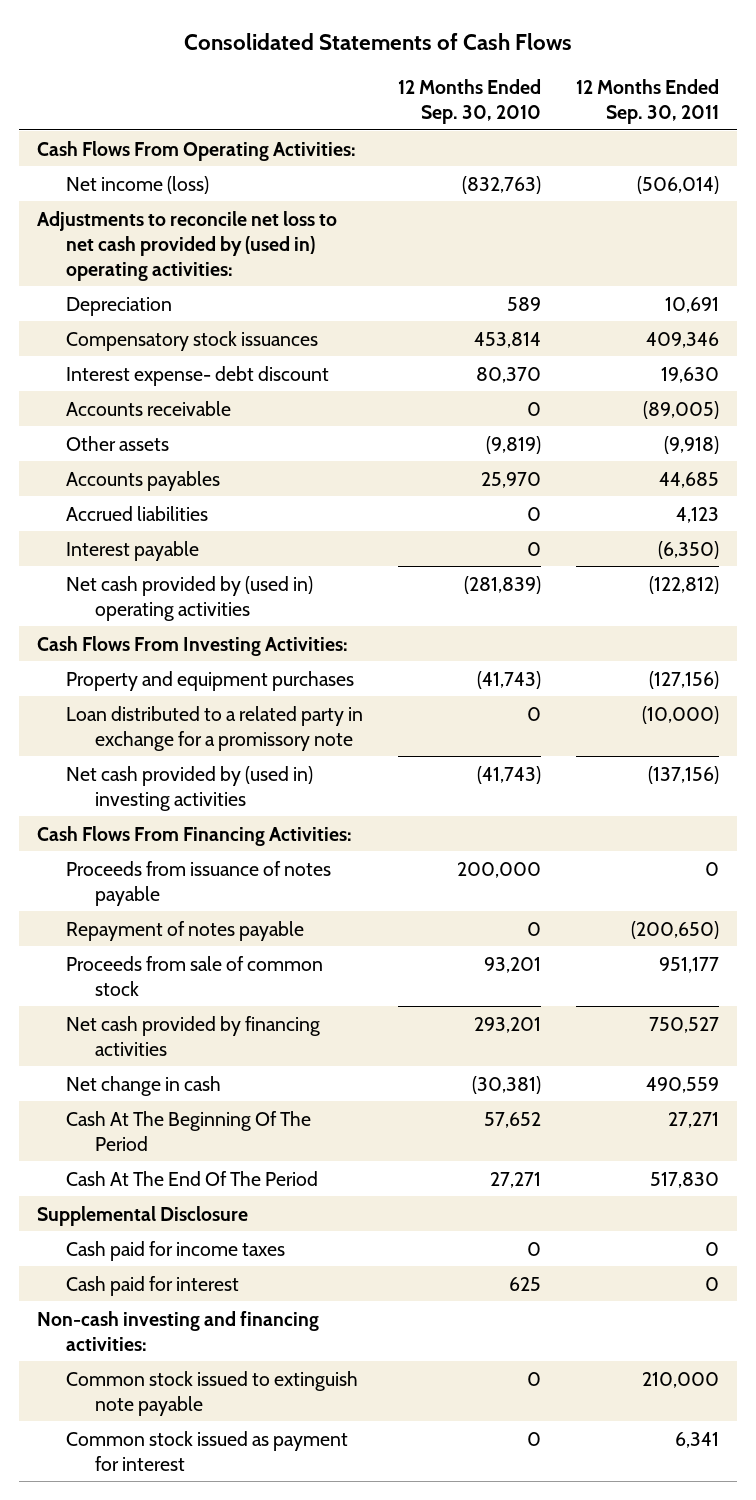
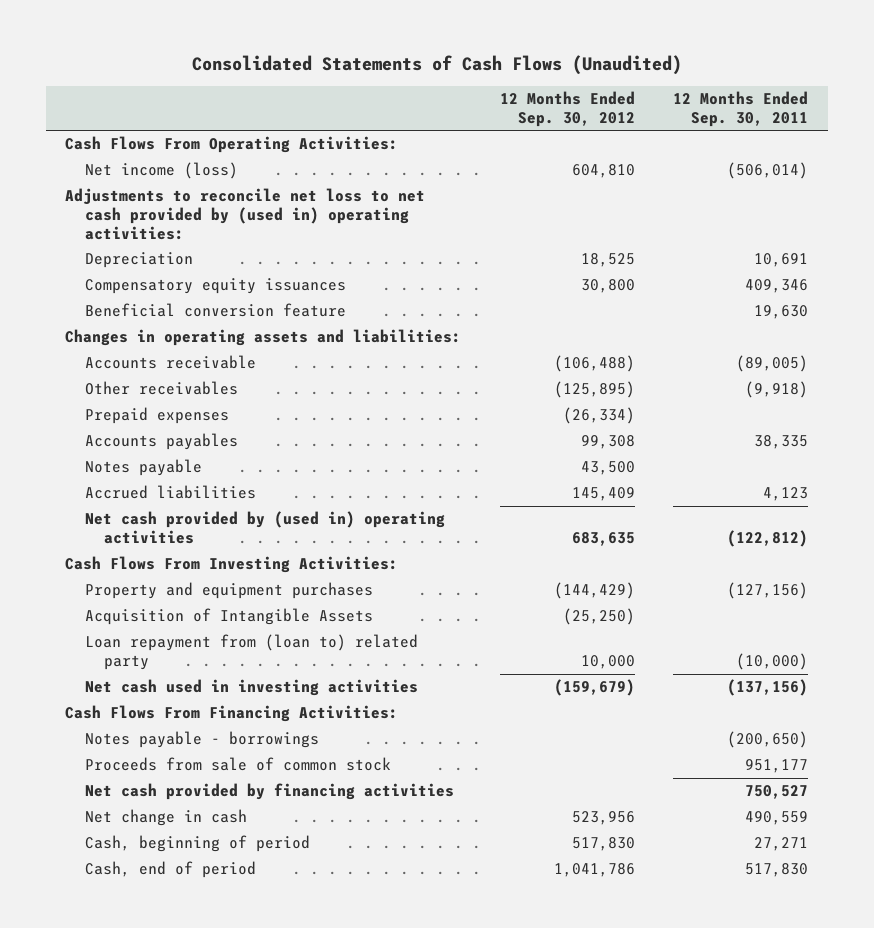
[184,32,573,50] Consolidated Statements of Cash Flows -> [191,55,682,76] Consolidated Statements of Cash Flows (Unaudited)
[398,79,542,125] 12 Months Ended Sep. 30, 2010 -> none
none -> [499,91,635,127] 12 Months Ended Sep. 30, 2012
[65,330,318,351] Compensatory stock issuances -> [84,278,346,295] Compensatory equity issuances
[65,365,329,386] Interest expense- debt discount -> [84,303,346,318] Beneficial conversion feature
none -> [65,329,462,347] Changes in operating assets and liabilities:
[65,435,169,451] Other assets -> [84,381,238,396] Other receivables
none -> [84,407,229,425] Prepaid expenses
[659,471,720,488] 44,685 -> [754,435,809,450] 38,335
none -> [84,459,202,477] Notes payable
[65,540,199,561] Interest payable -> none
none -> [84,608,373,626] Acquisition of Intangible Assets
[65,705,363,751] Loan distributed to a related party in exchange for a promissory note -> [84,634,418,671] Loan repayment from (loan to) related party
[65,765,313,811] Net cash provided by (used in) investing activities -> [84,679,418,697] Net cash used in investing activities
[65,860,331,906] Proceeds from issuance of notes payable -> none
[65,920,304,941] Repayment of notes payable -> [84,731,319,749] Notes payable - borrowings
[37,1205,249,1226] Supplemental Disclosure -> none
[65,1240,285,1261] Cash paid for income taxes -> none
[65,1275,239,1296] Cash paid for interest -> none
[37,1310,320,1351] Non-cash investing and financing activities: -> none
[65,1370,358,1416] Common stock issued to extinguish note payable -> none
[65,1430,348,1471] Common stock issued as payment for interest -> none
[65,1110,311,1151] Cash At The Beginning Of The Period -> [84,835,310,853] Cash, beginning of period
[65,1170,318,1186] Cash At The End Of The Period -> [84,861,256,879] Cash, end of period

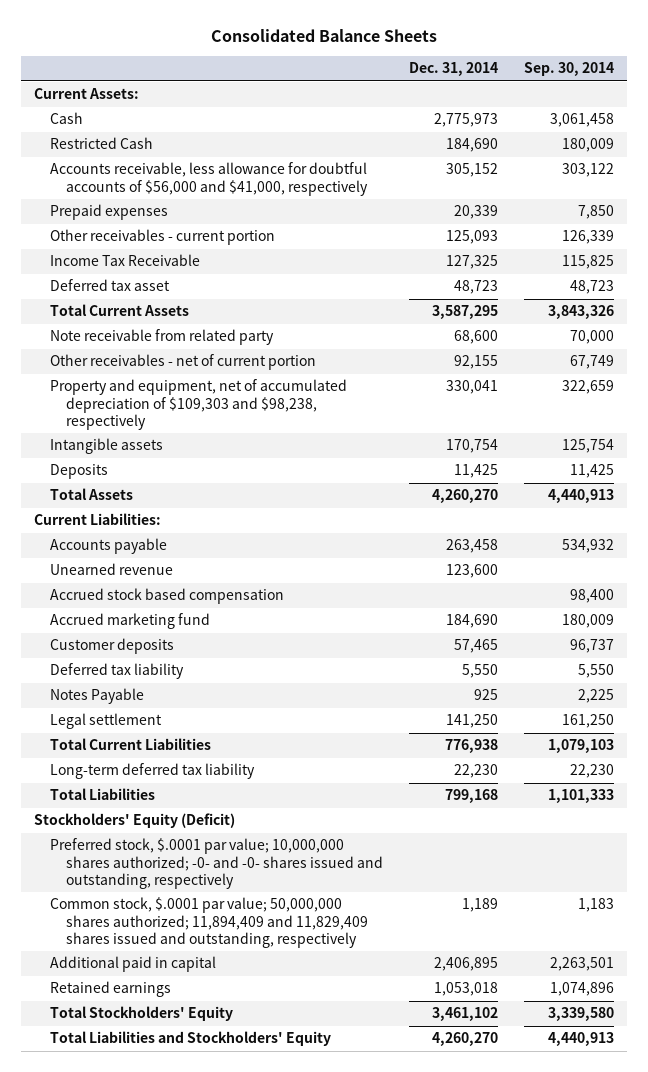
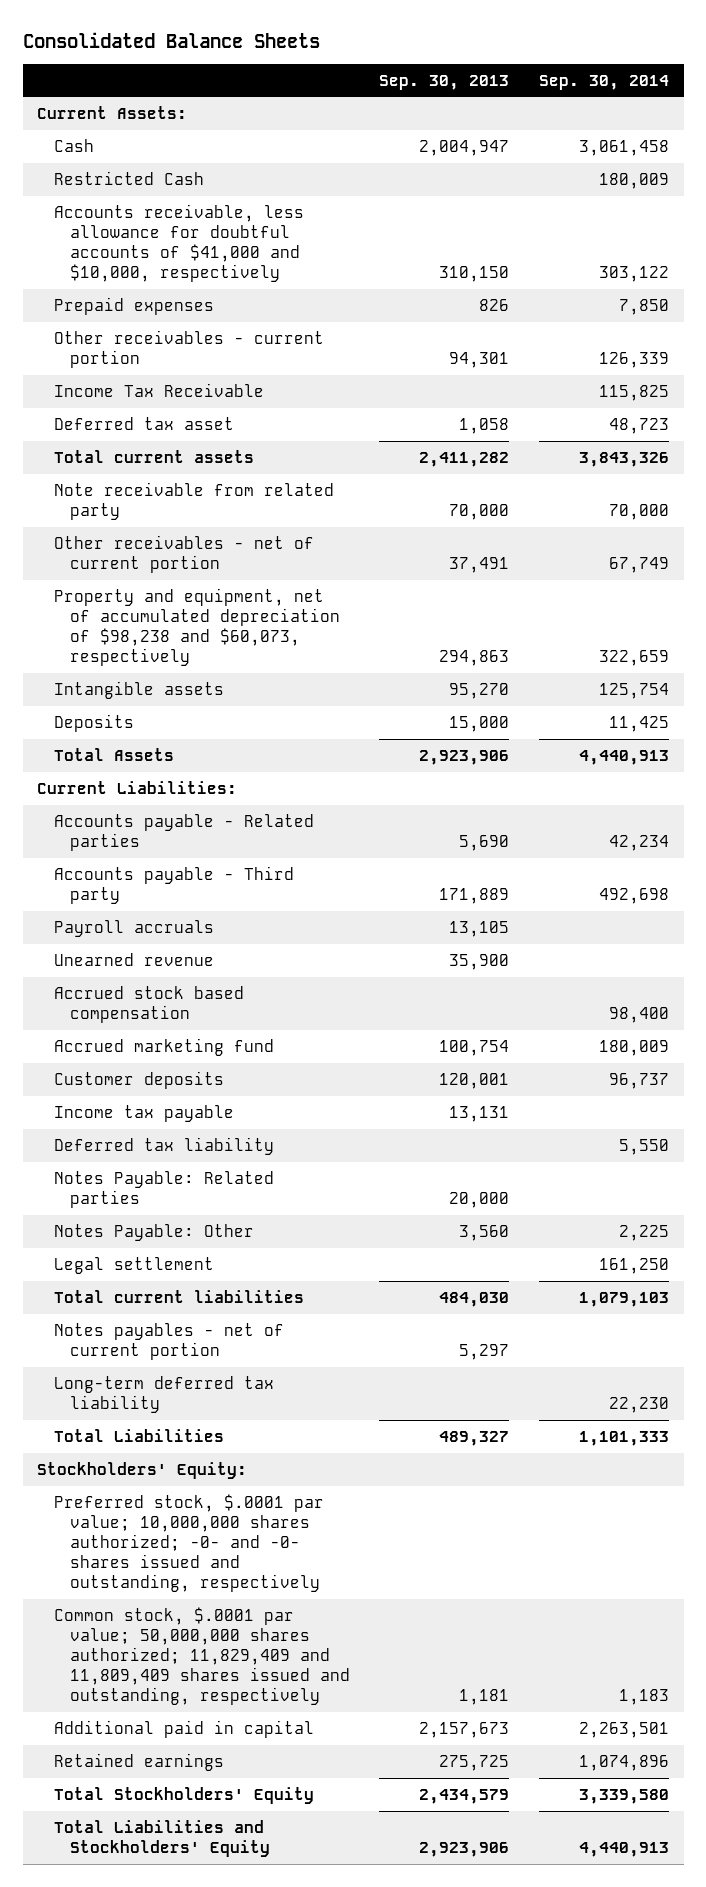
[409,62,499,77] Dec. 31, 2014 -> none
none -> [379,74,510,90] Sep. 30, 2013
[49,162,369,196] Accounts receivable, less allowance for doubtful accounts of $56,000 and $41,000, respectively -> [53,203,304,283] Accounts receivable, less allowance for doubtful accounts of $41,000 and $10,000, respectively
[49,304,189,317] Total Current Assets -> [53,449,254,463] Total current assets
[49,379,347,430] Property and equipment, net of accumulated depreciation of $109,303 and $98,238, respectively -> [53,587,340,667] Property and equipment, net of accumulated depreciation of $98,238 and $60,073, respectively
none -> [53,813,314,852] Accounts payable - Related parties
[49,538,167,555] Accounts payable -> [53,865,294,905] Accounts payable - Third party
[562,539,615,554] 534,932 -> [598,888,669,905] 492,698
none -> [53,919,214,937] Payroll accruals
none -> [53,1104,234,1122] Income tax payable
none -> [53,1170,274,1209] Notes Payable: Related parties
[49,688,144,705] Notes Payable -> [53,1223,254,1241] Notes Payable: Other
[49,738,211,751] Total Current Liabilities -> [53,1289,304,1303] Total current liabilities
none -> [53,1322,284,1361] Notes payables - net of current portion
[33,813,235,829] Stockholders' Equity (Deficit) -> [37,1461,248,1479] Stockholders' Equity:
[49,897,369,948] Common stock, $.0001 par value; 50,000,000 shares authorized; 11,894,409 and 11,829,409 shares issued and outstanding, respectively -> [53,1606,350,1706] Common stock, $.0001 par value; 50,000,000 shares authorized; 11,829,409 and 11,809,409 shares issued and outstanding, respectively

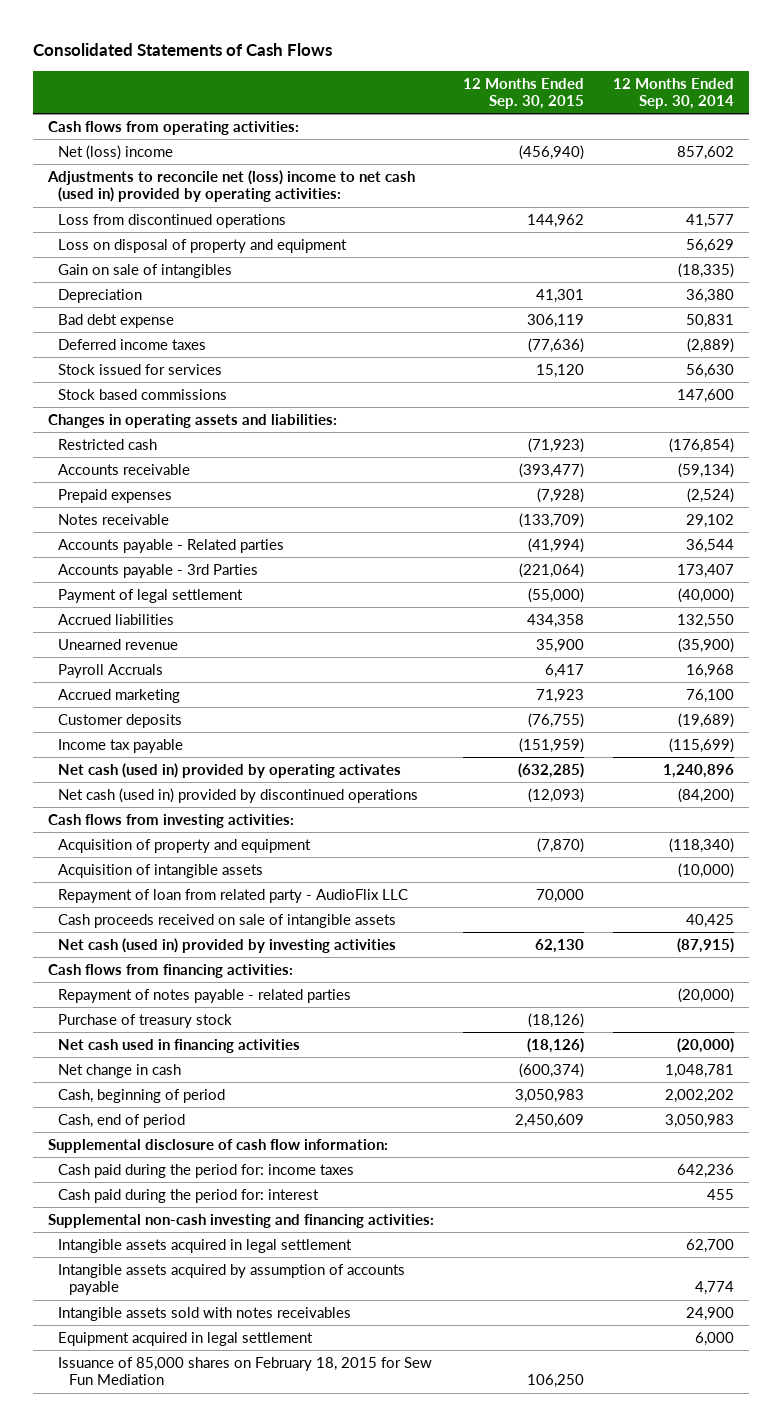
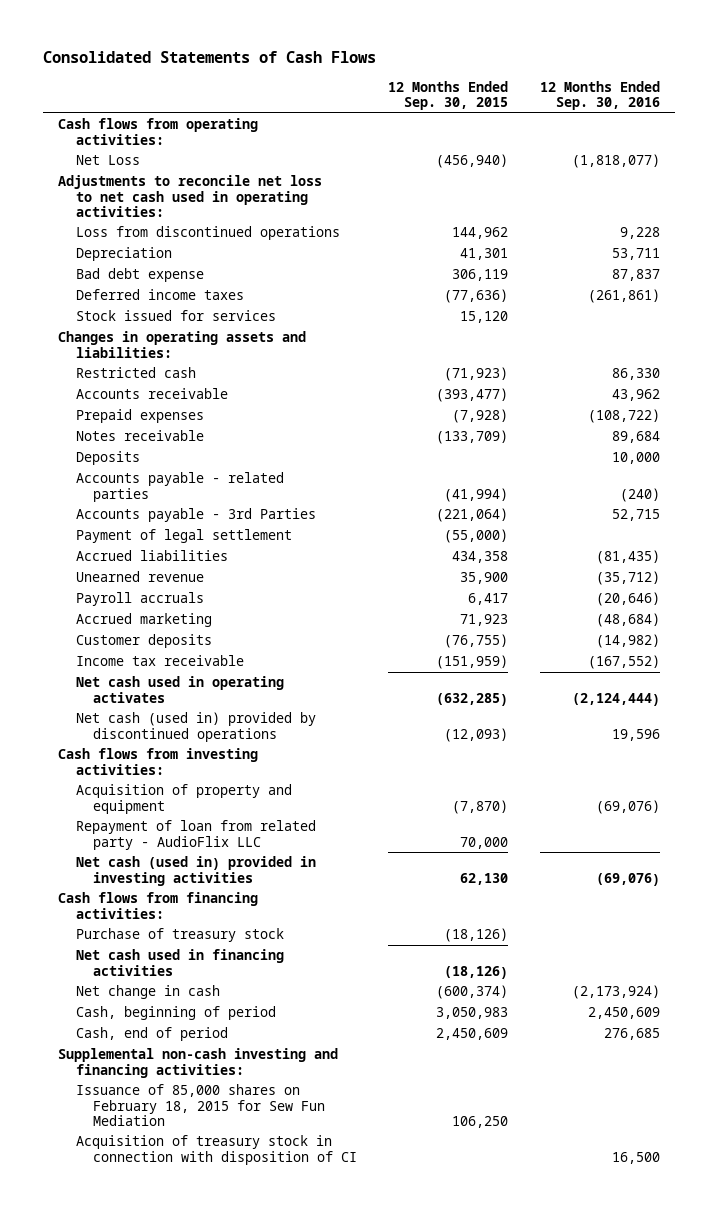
[612,77,734,109] 12 Months Ended Sep. 30, 2014 -> none
none -> [539,80,660,110] 12 Months Ended Sep. 30, 2016
[58,144,174,160] Net (loss) income -> [75,155,140,166] Net Loss
[46,169,415,203] Adjustments to reconcile net (loss) income to net cash (used in) provided by operating activities: -> [58,175,323,217] Adjustments to reconcile net loss to net cash used in operating activities:
[58,238,348,253] Loss on disposal of property and equipment -> none
[58,263,233,278] Gain on sale of intangibles -> none
[58,388,228,400] Stock based commissions -> none
none -> [75,451,140,466] Deposits
[58,538,285,553] Accounts payable - Related parties -> [75,472,284,502] Accounts payable - related parties
[58,663,164,678] Payroll Accruals -> [75,592,204,607] Payroll accruals
[58,738,184,753] Income tax payable -> [75,655,244,667] Income tax receivable
[58,762,402,778] Net cash (used in) provided by operating activates -> [75,676,284,703] Net cash used in operating activates
[58,863,264,878] Acquisition of intangible assets -> none
[58,913,397,928] Cash proceeds received on sale of intangible assets -> none
[58,937,397,953] Net cash (used in) provided by investing activities -> [75,856,316,886] Net cash (used in) provided in investing activities
[58,988,352,1003] Repayment of notes payable - related parties -> none
[47,1138,388,1153] Supplemental disclosure of cash flow information: -> none
[58,1163,355,1178] Cash paid during the period for: income taxes -> none
[58,1188,320,1203] Cash paid during the period for: interest -> none
[58,1238,353,1253] Intangible assets acquired in legal settlement -> none
[58,1263,406,1296] Intangible assets acquired by assumption of accounts payable -> none
[58,1306,352,1321] Intangible assets sold with notes receivables -> none
[58,1331,314,1346] Equipment acquired in legal settlement -> none
none -> [75,1135,357,1165] Acquisition of treasury stock in connection with disposition of CI

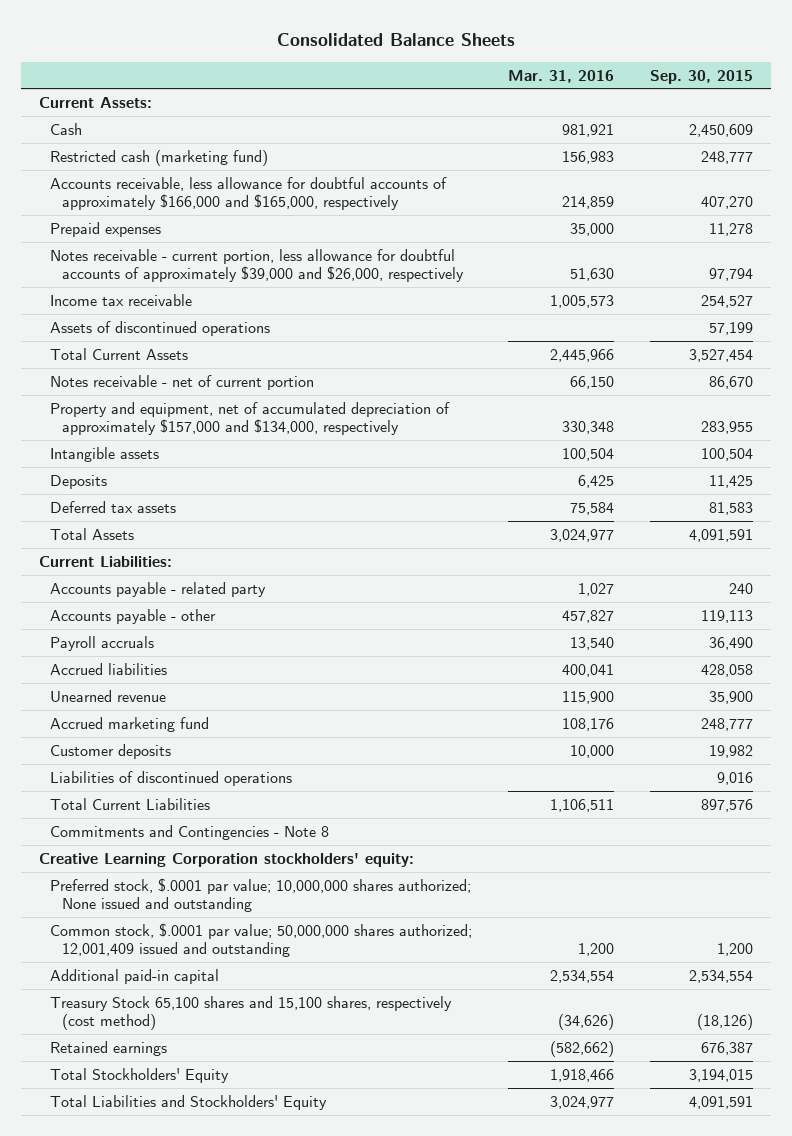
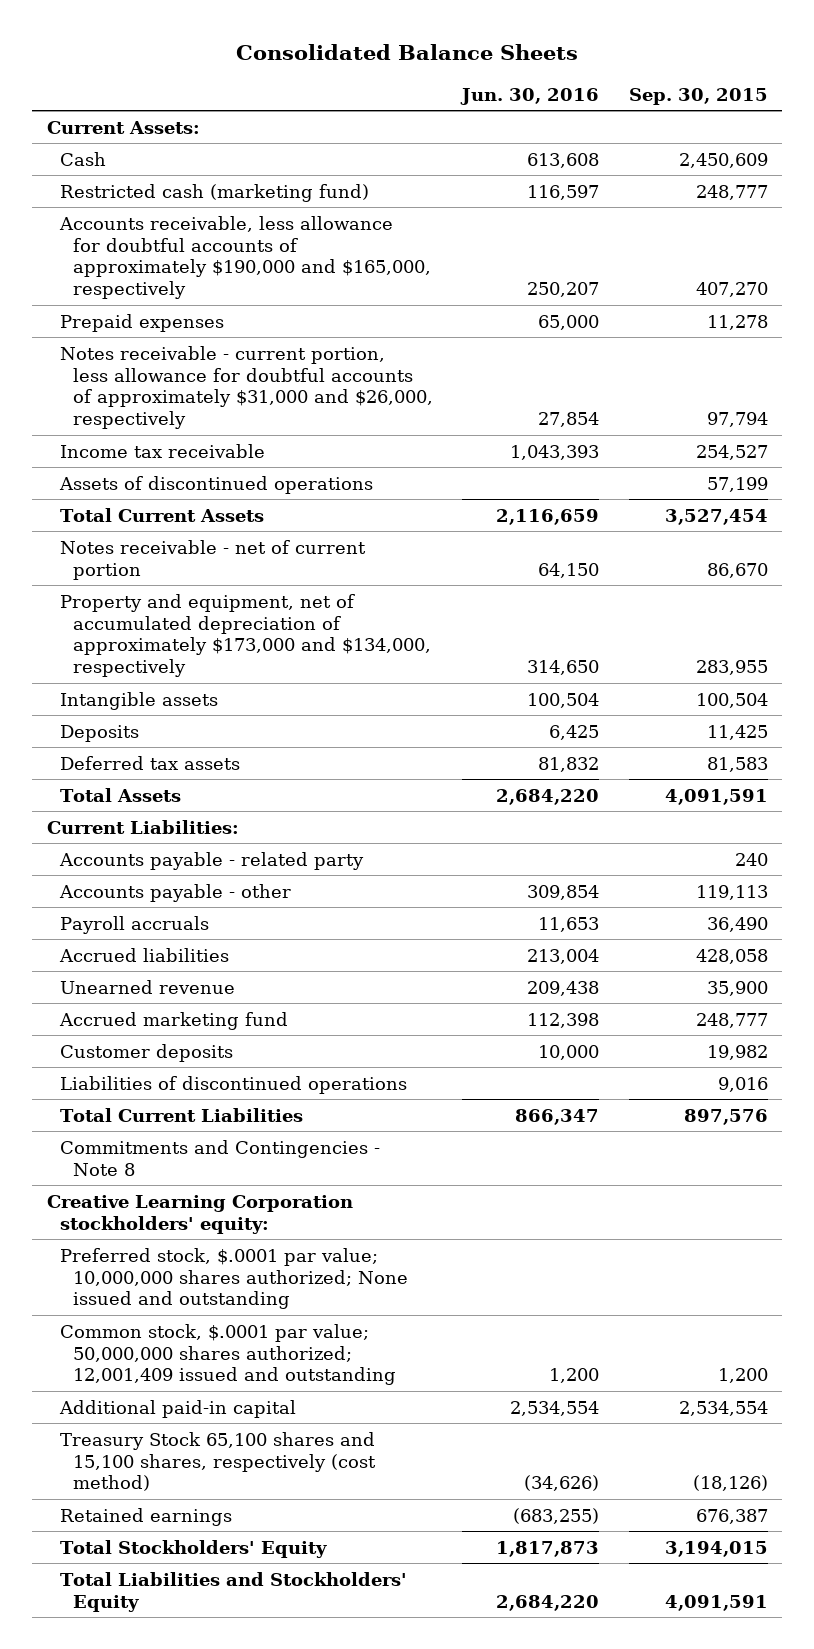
[508,69,615,83] Mar. 31, 2016 -> none
none -> [460,87,600,105] Jun. 30, 2016
[50,176,448,211] Accounts receivable, less allowance for doubtful accounts of approximately $166,000 and $165,000, respectively -> [58,215,431,300] Accounts receivable, less allowance for doubtful accounts of approximately $190,000 and $165,000, respectively
[50,248,464,283] Notes receivable - current portion, less allowance for doubtful accounts of approximately $39,000 and $26,000, respectively -> [59,345,433,430] Notes receivable - current portion, less allowance for doubtful accounts of approximately $31,000 and $26,000, respectively
[50,401,451,436] Property and equipment, net of accumulated depreciation of approximately $157,000 and $134,000, respectively -> [59,593,431,678] Property and equipment, net of accumulated depreciation of approximately $173,000 and $134,000, respectively

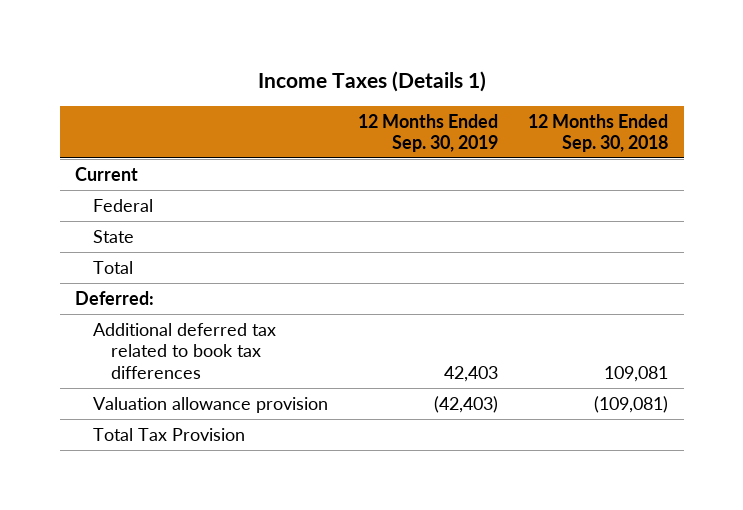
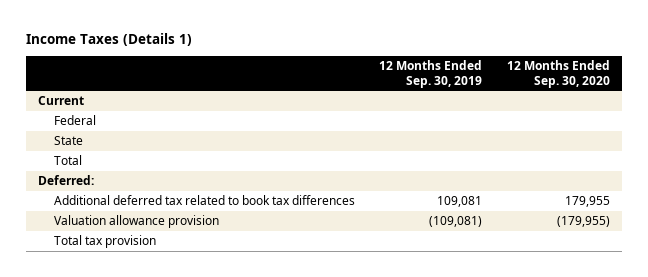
[528,113,669,152] 12 Months Ended Sep. 30, 2018 -> none
none -> [507,60,611,88] 12 Months Ended Sep. 30, 2020
[444,365,499,382] 42,403 -> [437,196,483,208] 109,081
[434,395,499,413] (42,403) -> [429,216,483,228] (109,081)
[93,427,246,441] Total Tax Provision -> [53,235,156,249] Total tax provision

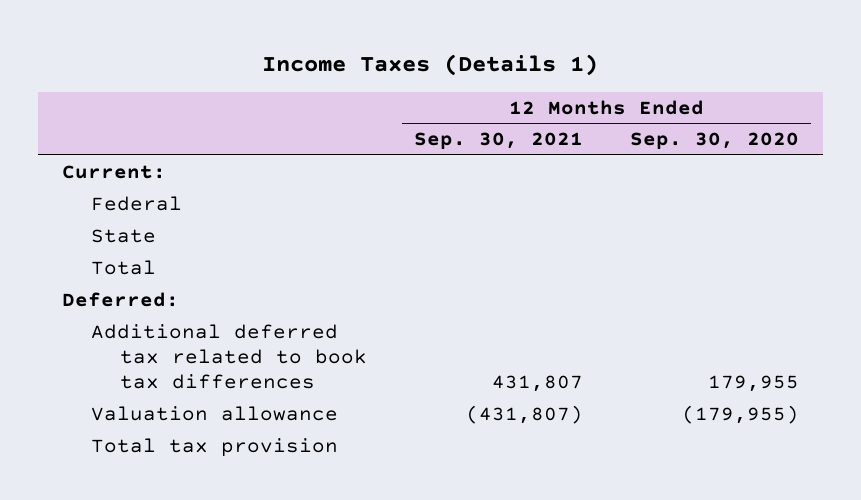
[379,60,483,88] 12 Months Ended Sep. 30, 2019 -> none
none -> [413,132,583,150] Sep. 30, 2021
[37,96,84,106] Current -> [61,164,166,179] Current:
[53,215,219,229] Valuation allowance provision -> [90,405,338,421] Valuation allowance

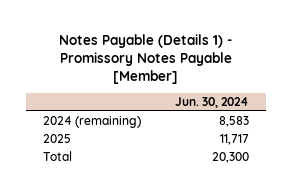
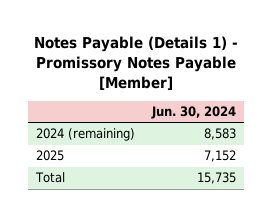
[220,134,250,146] 11,717 -> [203,150,236,163] 7,152
[212,152,250,164] 20,300 -> [196,172,236,185] 15,735

